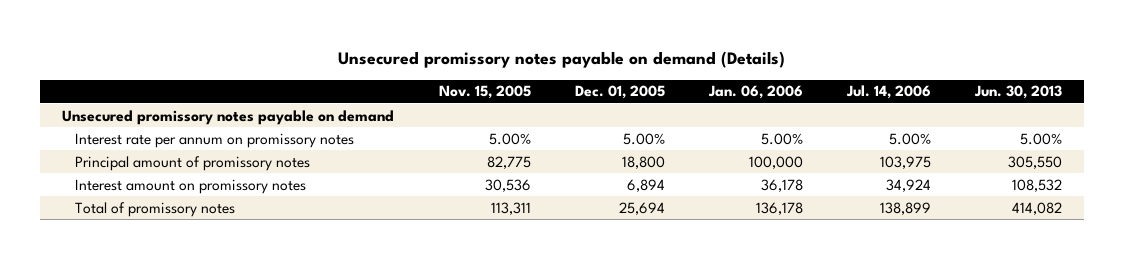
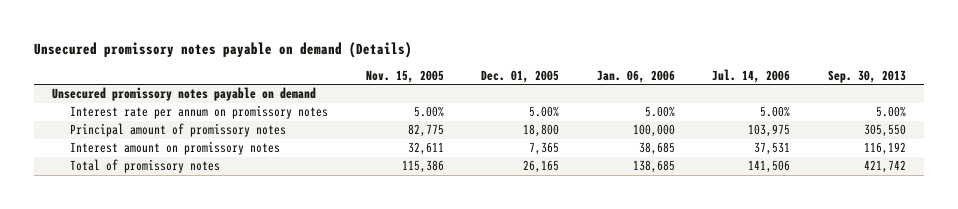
[974,85,1063,100] Jun. 30, 2013 -> none
none -> [827,69,906,83] Sep. 30, 2013
[484,178,531,192] 30,536 -> [407,142,444,156] 32,611
[626,178,665,192] 6,894 -> [529,142,560,156] 7,365
[760,178,803,192] 36,178 -> [638,142,675,156] 38,685
[886,178,932,192] 34,924 -> [754,142,791,156] 37,531
[490,201,531,215] 113,311 -> [401,160,444,174] 115,386
[618,201,665,215] 25,694 -> [523,160,560,174] 26,165
[755,201,803,215] 136,178 -> [632,160,675,174] 138,685
[880,201,932,215] 138,899 -> [748,160,791,174] 141,506

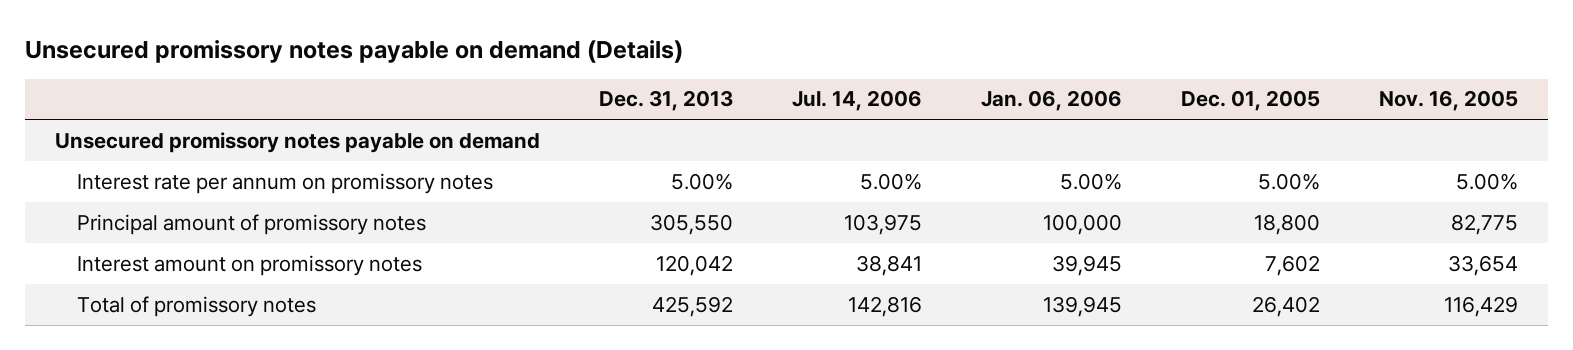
[365,69,444,83] Nov. 15, 2005 -> none
[827,69,906,83] Sep. 30, 2013 -> none
none -> [598,90,733,112] Dec. 31, 2013
none -> [1379,90,1519,112] Nov. 16, 2005
[529,142,560,156] 7,365 -> [1265,254,1321,276] 7,602
[638,142,675,156] 38,685 -> [1052,254,1123,276] 39,945
[754,142,791,156] 37,531 -> [856,254,923,276] 38,841
[523,160,560,174] 26,165 -> [1252,295,1321,317] 26,402
[632,160,675,174] 138,685 -> [1043,295,1123,317] 139,945
[748,160,791,174] 141,506 -> [848,295,923,317] 142,816

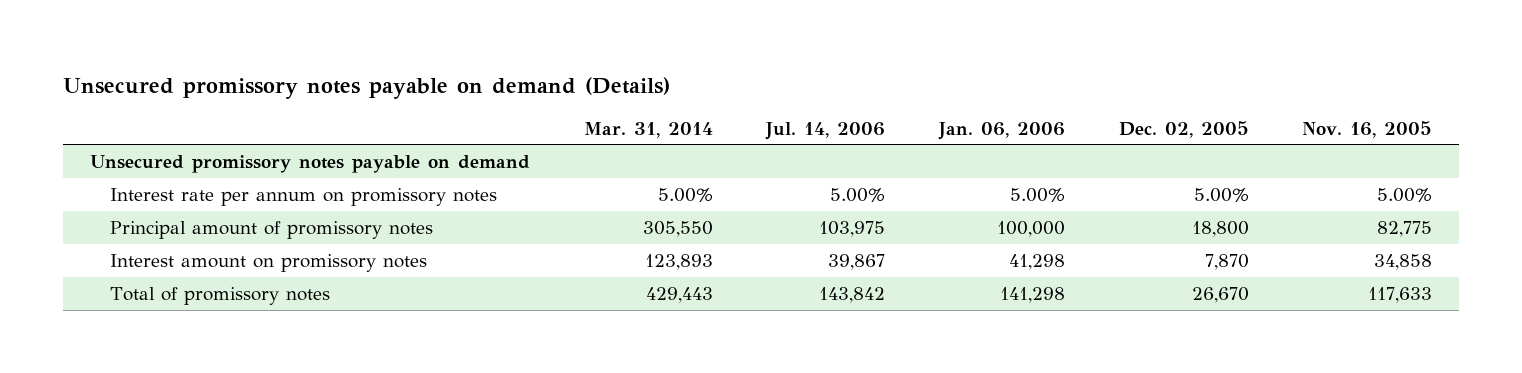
[598,90,733,112] Dec. 31, 2013 -> none
[1181,90,1321,112] Dec. 01, 2005 -> none
none -> [583,121,713,138] Mar. 31, 2014
none -> [1118,120,1249,138] Dec. 02, 2005
[856,254,923,276] 38,841 -> [828,253,886,270] 39,867
[1052,254,1123,276] 39,945 -> [1009,253,1066,270] 41,298
[1448,254,1519,276] 33,654 -> [1374,253,1433,270] 34,858
[848,295,923,317] 142,816 -> [819,286,886,303] 143,842
[1043,295,1123,317] 139,945 -> [1000,286,1066,303] 141,298
[1444,295,1519,317] 116,429 -> [1368,286,1433,303] 117,633

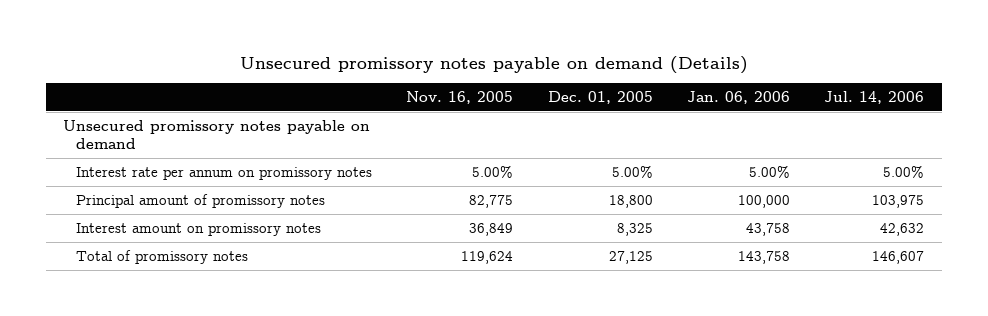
[583,121,713,138] Mar. 31, 2014 -> none
[1118,120,1249,138] Dec. 02, 2005 -> none
none -> [547,90,653,104] Dec. 01, 2005
[828,253,886,270] 39,867 -> [880,222,925,236] 42,632
[1009,253,1066,270] 41,298 -> [746,222,791,236] 43,758
[1374,253,1433,270] 34,858 -> [469,222,514,236] 36,849
[819,286,886,303] 143,842 -> [872,250,925,264] 146,607
[1000,286,1066,303] 141,298 -> [738,250,791,264] 143,758
[1368,286,1433,303] 117,633 -> [461,250,514,264] 119,624

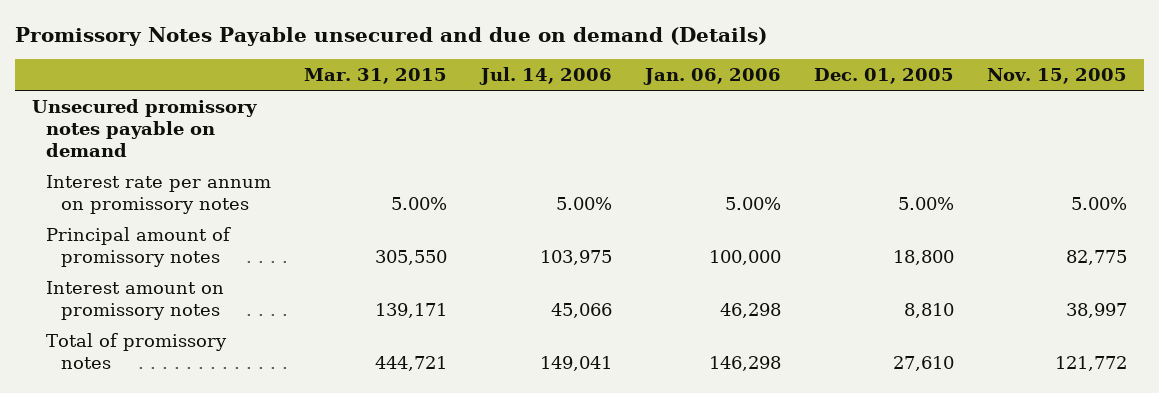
[239,55,748,74] Unsecured promissory notes payable on demand (Details) -> [15,27,768,47] Promissory Notes Payable unsecured and due on demand (Details)
[406,90,514,104] Nov. 16, 2005 -> none
none -> [304,68,448,85] Mar. 31, 2015
none -> [987,68,1128,85] Nov. 15, 2005
[616,222,653,236] 8,325 -> [903,303,954,319] 8,810
[746,222,791,236] 43,758 -> [719,303,781,319] 46,298
[880,222,925,236] 42,632 -> [550,303,612,319] 45,066
[608,250,653,264] 27,125 -> [892,356,954,372] 27,610
[738,250,791,264] 143,758 -> [708,356,781,372] 146,298
[872,250,925,264] 146,607 -> [539,356,612,372] 149,041

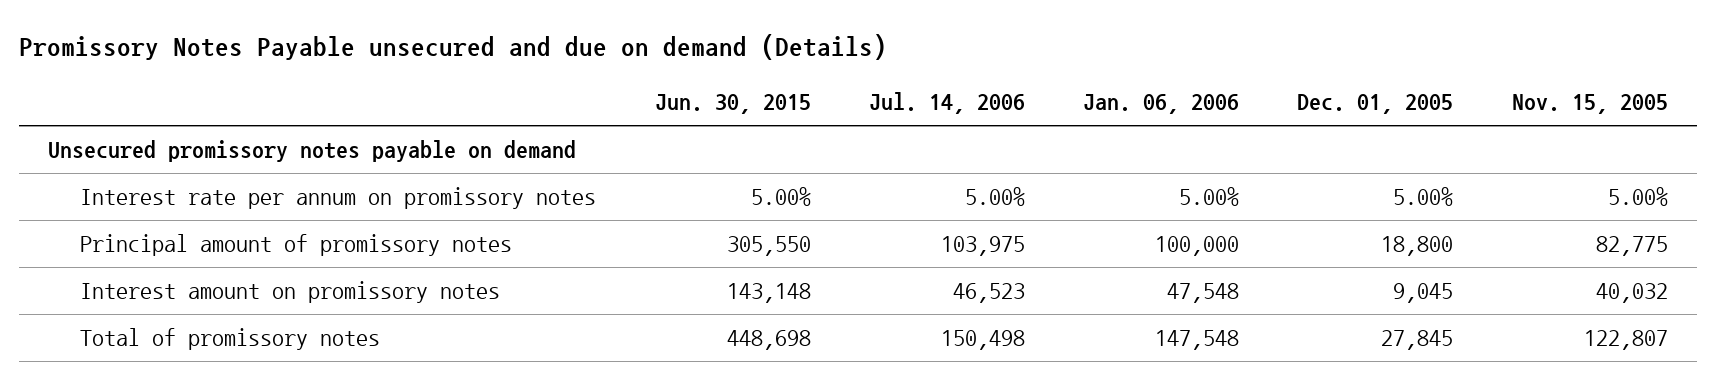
[304,68,448,85] Mar. 31, 2015 -> none
none -> [654,94,811,115] Jun. 30, 2015
[550,303,612,319] 45,066 -> [952,282,1025,303] 46,523
[719,303,781,319] 46,298 -> [1167,282,1240,303] 47,548
[903,303,954,319] 8,810 -> [1393,282,1454,303] 9,045
[1066,303,1128,319] 38,997 -> [1595,282,1668,303] 40,032
[539,356,612,372] 149,041 -> [940,329,1025,350] 150,498
[708,356,781,372] 146,298 -> [1155,329,1240,350] 147,548
[892,356,954,372] 27,610 -> [1381,329,1454,350] 27,845
[1055,356,1128,372] 121,772 -> [1583,329,1668,350] 122,807

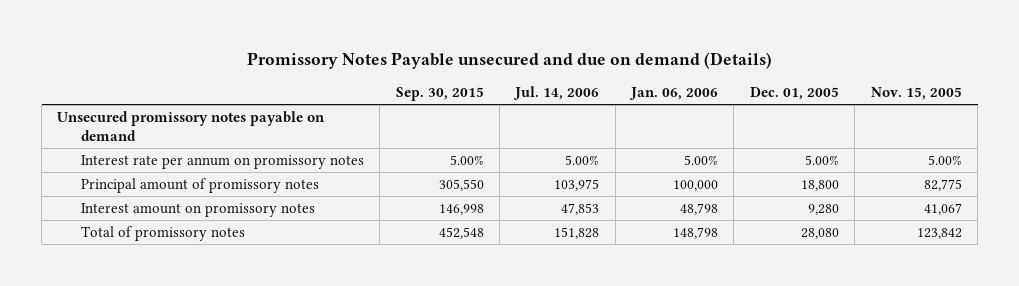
[654,94,811,115] Jun. 30, 2015 -> none
none -> [395,86,484,101] Sep. 30, 2015
[952,282,1025,303] 46,523 -> [561,203,600,216] 47,853
[1167,282,1240,303] 47,548 -> [680,203,719,216] 48,798
[1393,282,1454,303] 9,045 -> [807,204,839,216] 9,280
[1595,282,1668,303] 40,032 -> [923,203,962,216] 41,067
[940,329,1025,350] 150,498 -> [554,227,600,240] 151,828
[1155,329,1240,350] 147,548 -> [673,227,719,240] 148,798
[1381,329,1454,350] 27,845 -> [800,228,839,240] 28,080
[1583,329,1668,350] 122,807 -> [916,228,962,240] 123,842

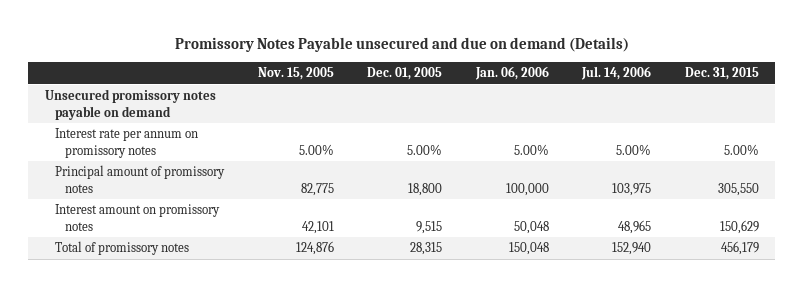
[395,86,484,101] Sep. 30, 2015 -> none
none -> [684,67,759,81] Dec. 31, 2015
[561,203,600,216] 47,853 -> [618,219,652,234] 48,965
[680,203,719,216] 48,798 -> [513,220,549,234] 50,048
[807,204,839,216] 9,280 -> [416,220,443,234] 9,515
[923,203,962,216] 41,067 -> [301,220,334,234] 42,101
[554,227,600,240] 151,828 -> [612,242,652,256] 152,940
[673,227,719,240] 148,798 -> [508,242,549,256] 150,048
[800,228,839,240] 28,080 -> [410,242,443,256] 28,315
[916,228,962,240] 123,842 -> [295,241,334,256] 124,876

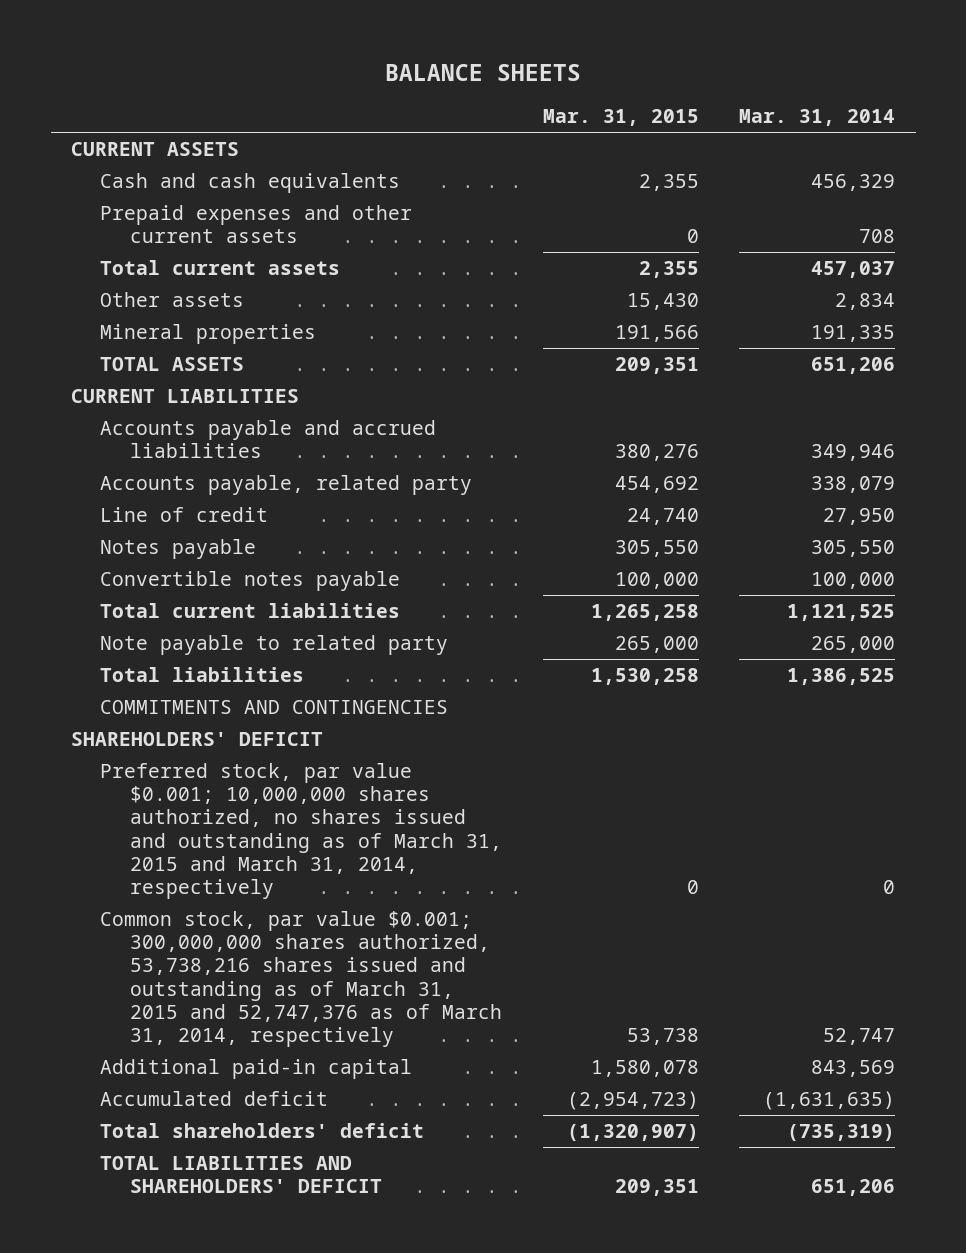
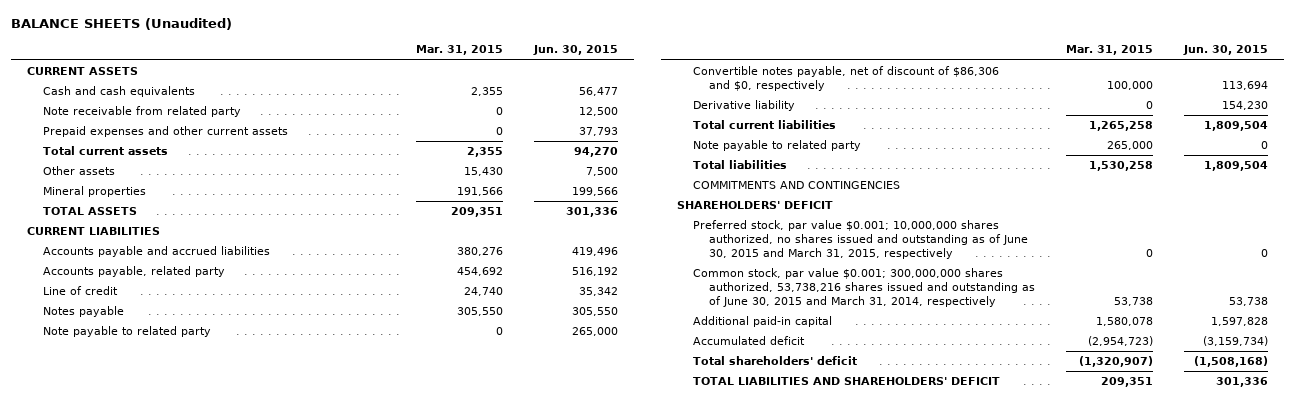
[385,63,582,81] BALANCE SHEETS -> [11,18,233,31] BALANCE SHEETS (Unaudited)
[739,109,896,127] Mar. 31, 2014 -> none
none -> [533,45,619,56] Jun. 30, 2015
none -> [42,106,241,118] Note receivable from related party
none -> [42,326,211,338] Note payable to related party
[100,571,401,592] Convertible notes payable -> [693,66,1000,92] Convertible notes payable, net of discount of $86,306 and $0, respectively
none -> [693,100,796,112] Derivative liability
[100,763,502,899] Preferred stock, par value $0.001; 10,000,000 shares authorized, no shares issued and outstanding as of March 31, 2015 and March 31, 2014, respectively -> [693,220,1029,260] Preferred stock, par value $0.001; 10,000,000 shares authorized, no shares issued and outstanding as of June 30, 2015 and March 31, 2015, respectively
[100,911,502,1047] Common stock, par value $0.001; 300,000,000 shares authorized, 53,738,216 shares issued and outstanding as of March 31, 2015 and 52,747,376 as of March 31, 2014, respectively -> [693,268,1036,308] Common stock, par value $0.001; 300,000,000 shares authorized, 53,738,216 shares issued and outstanding as of June 30, 2015 and March 31, 2014, respectively

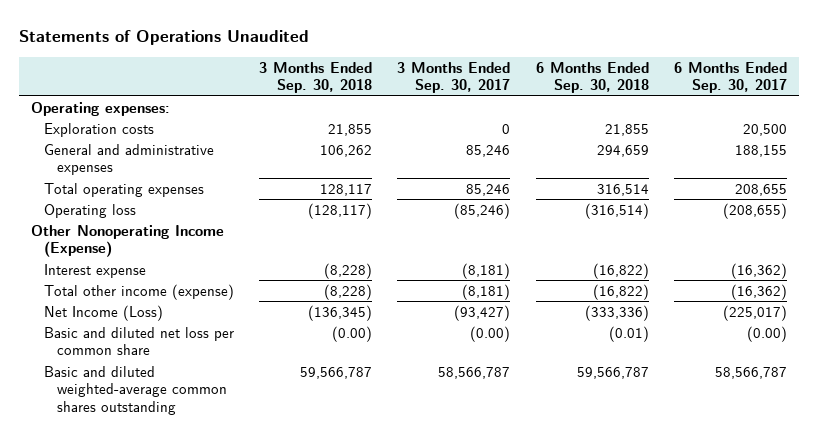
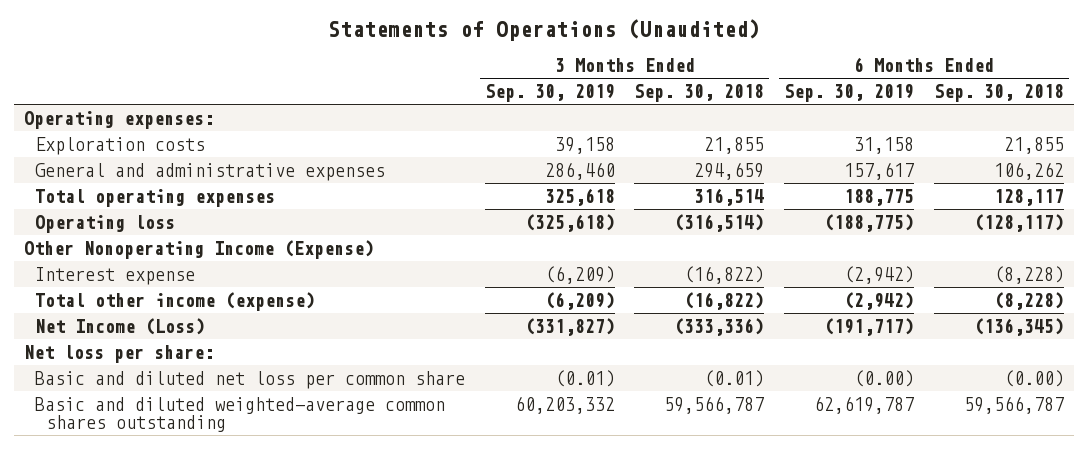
[18,29,309,45] Statements of Operations Unaudited -> [327,19,760,42] Statements of Operations (Unaudited)
[397,61,511,94] 3 Months Ended Sep. 30, 2017 -> none
[673,61,787,94] 6 Months Ended Sep. 30, 2017 -> none
none -> [484,84,615,103] Sep. 30, 2019
none -> [784,84,915,103] Sep. 30, 2019
[320,144,373,157] 106,262 -> [694,161,765,180] 294,659
[596,144,649,157] 294,659 -> [993,161,1064,180] 106,262
[320,183,373,196] 128,117 -> [694,187,765,206] 316,514
[596,183,649,196] 316,514 -> [993,188,1064,206] 128,117
[308,202,373,219] (128,117) -> [674,213,765,232] (316,514)
[584,202,649,219] (316,514) -> [973,213,1064,232] (128,117)
[324,262,373,279] (8,228) -> [684,265,765,284] (16,822)
[592,262,649,279] (16,822) -> [993,265,1064,284] (8,228)
[324,283,373,300] (8,228) -> [684,291,765,310] (16,822)
[592,283,649,300] (16,822) -> [993,291,1064,310] (8,228)
[308,304,373,321] (136,345) -> [674,317,765,336] (333,336)
[584,304,649,321] (333,336) -> [973,317,1064,336] (136,345)
none -> [23,344,214,363] Net loss per share:
[332,325,373,342] (0.00) -> [704,369,765,387] (0.01)
[608,325,649,342] (0.01) -> [1003,369,1064,387] (0.00)

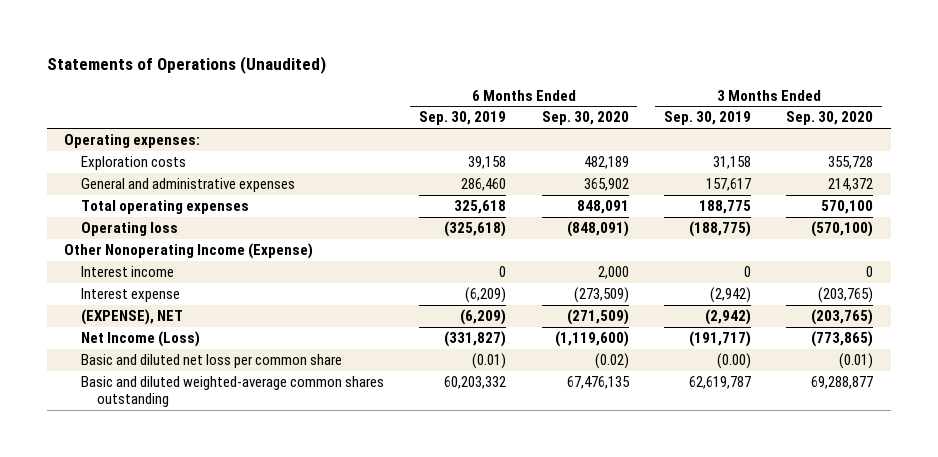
[634,84,765,103] Sep. 30, 2018 -> none
[933,84,1064,103] Sep. 30, 2018 -> none
none -> [541,111,629,126] Sep. 30, 2020
none -> [786,111,874,126] Sep. 30, 2020
[554,136,615,154] 39,158 -> [712,156,751,170] 31,158
[854,136,915,154] 31,158 -> [468,156,507,170] 39,158
[544,161,615,180] 286,460 -> [705,178,751,192] 157,617
[844,161,915,180] 157,617 -> [461,178,507,192] 286,460
[544,187,615,206] 325,618 -> [698,200,751,215] 188,775
[844,188,915,206] 188,775 -> [454,200,507,215] 325,618
[524,213,615,232] (325,618) -> [688,221,751,238] (188,775)
[824,213,915,232] (188,775) -> [444,221,507,238] (325,618)
[23,344,214,363] Net loss per share: -> none
none -> [80,266,174,278] Interest income
[544,265,615,284] (6,209) -> [709,287,751,304] (2,942)
[844,265,915,284] (2,942) -> [465,287,507,304] (6,209)
[34,291,315,311] Total other income (expense) -> [80,309,183,326] (EXPENSE), NET
[544,291,615,310] (6,209) -> [704,309,751,326] (2,942)
[844,291,915,310] (2,942) -> [460,309,507,326] (6,209)
[524,317,615,336] (331,827) -> [688,331,751,348] (191,717)
[824,317,915,336] (191,717) -> [444,331,507,348] (331,827)
[554,369,615,387] (0.01) -> [716,353,751,370] (0.00)
[854,369,915,387] (0.00) -> [472,353,507,370] (0.01)
[514,395,615,414] 60,203,332 -> [688,376,751,390] 62,619,787
[814,395,915,414] 62,619,787 -> [444,376,507,390] 60,203,332

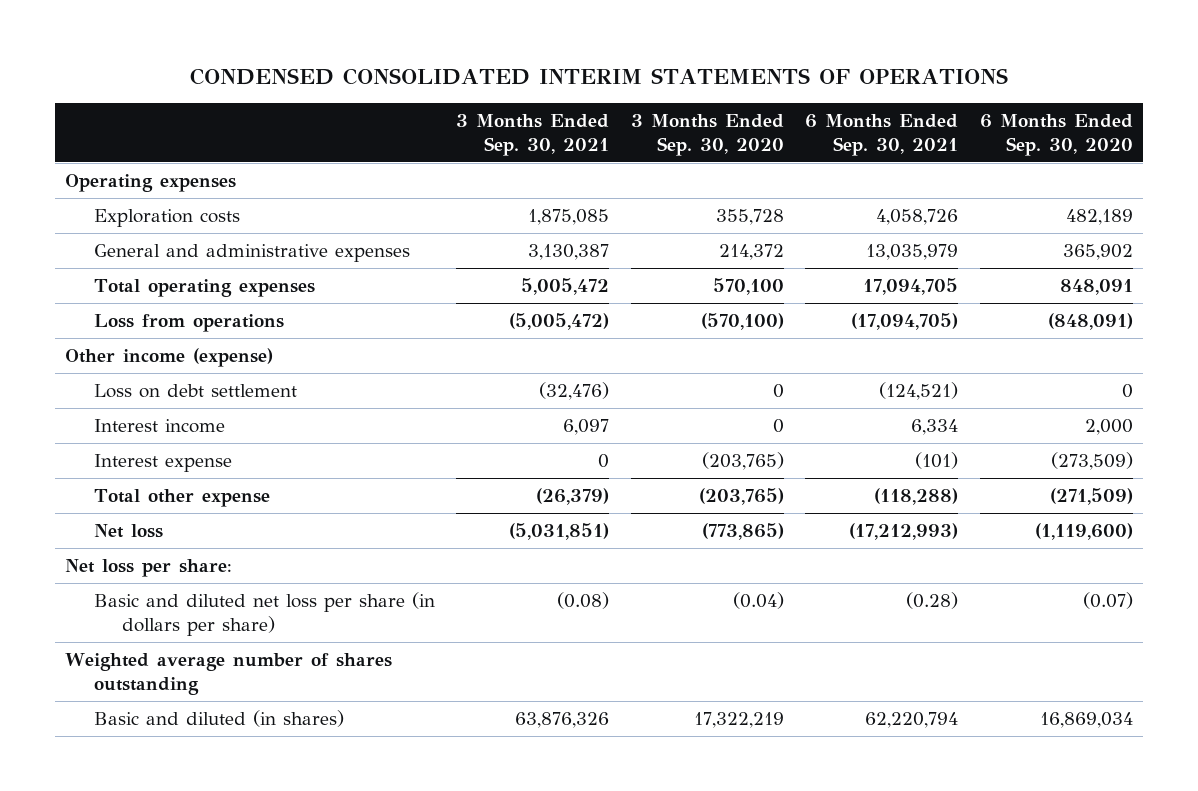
[46,55,326,74] Statements of Operations (Unaudited) -> [189,68,1008,86] CONDENSED CONSOLIDATED INTERIM STATEMENTS OF OPERATIONS
[419,111,507,126] Sep. 30, 2019 -> none
[663,111,751,126] Sep. 30, 2019 -> none
none -> [456,113,610,157] 3 Months Ended Sep. 30, 2021
none -> [805,113,959,157] 6 Months Ended Sep. 30, 2021
[64,134,201,149] Operating expenses: -> [65,173,237,192] Operating expenses
[80,222,178,237] Operating loss -> [93,313,284,332] Loss from operations
[64,243,314,260] Other Nonoperating Income (Expense) -> [65,347,274,367] Other income (expense)
none -> [93,383,297,398] Loss on debt settlement
[80,309,183,326] (EXPENSE), NET -> [93,488,270,507] Total other expense
[80,331,200,348] Net Income (Loss) -> [93,523,163,538] Net loss
none -> [65,558,233,577] Net loss per share:
[80,354,342,369] Basic and diluted net loss per common share -> [93,591,435,636] Basic and diluted net loss per share (in dollars per share)
[594,353,629,370] (0.02) -> [1082,591,1133,609] (0.07)
[839,353,874,370] (0.01) -> [732,591,784,609] (0.04)
none -> [65,652,393,695] Weighted average number of shares outstanding
[80,376,384,408] Basic and diluted weighted-average common shares outstanding -> [93,709,344,727] Basic and diluted (in shares)
[566,376,630,390] 67,476,135 -> [1039,711,1133,728] 16,869,034
[811,376,874,390] 69,288,877 -> [693,711,784,728] 17,322,219

